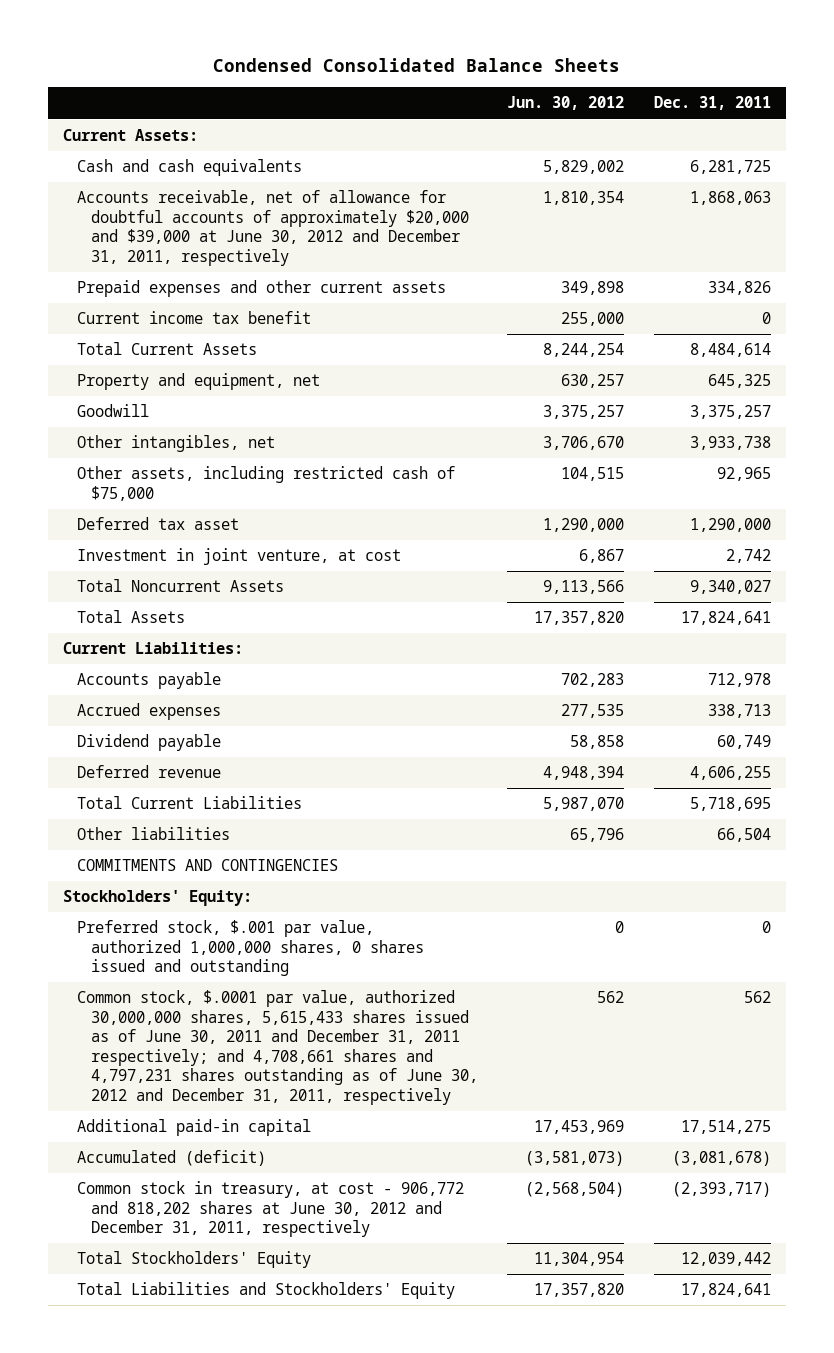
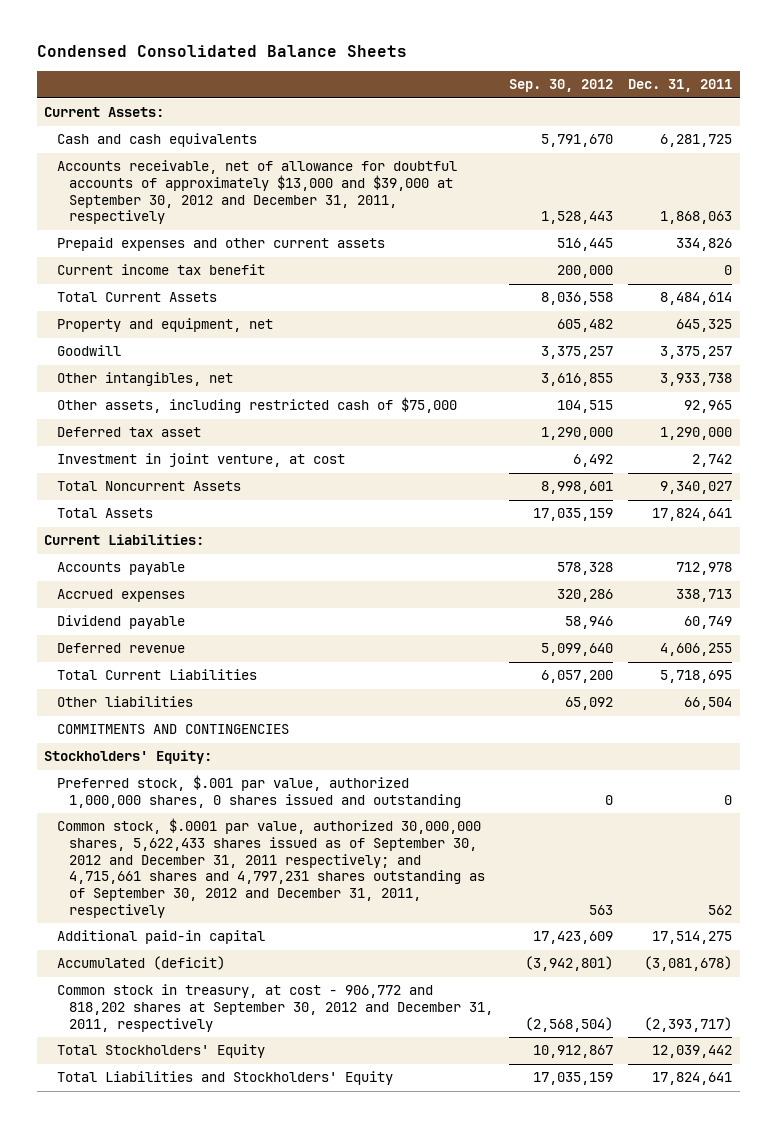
[507,96,625,111] Jun. 30, 2012 -> none
none -> [508,79,613,93] Sep. 30, 2012
[76,190,469,266] Accounts receivable, net of allowance for doubtful accounts of approximately $20,000 and $39,000 at June 30, 2012 and December 31, 2011, respectively -> [56,160,457,225] Accounts receivable, net of allowance for doubtful accounts of approximately $13,000 and $39,000 at September 30, 2012 and December 31, 2011, respectively
[76,990,478,1105] Common stock, $.0001 par value, authorized 30,000,000 shares, 5,615,433 shares issued as of June 30, 2011 and December 31, 2011 respectively; and 4,708,661 shares and 4,797,231 shares outstanding as of June 30, 2012 and December 31, 2011, respectively -> [56,818,486,918] Common stock, $.0001 par value, authorized 30,000,000 shares, 5,622,433 shares issued as of September 30, 2012 and December 31, 2011 respectively; and 4,715,661 shares and 4,797,231 shares outstanding as of September 30, 2012 and December 31, 2011, respectively
[76,1181,464,1238] Common stock in treasury, at cost - 906,772 and 818,202 shares at June 30, 2012 and December 31, 2011, respectively -> [56,984,494,1032] Common stock in treasury, at cost - 906,772 and 818,202 shares at September 30, 2012 and December 31, 2011, respectively

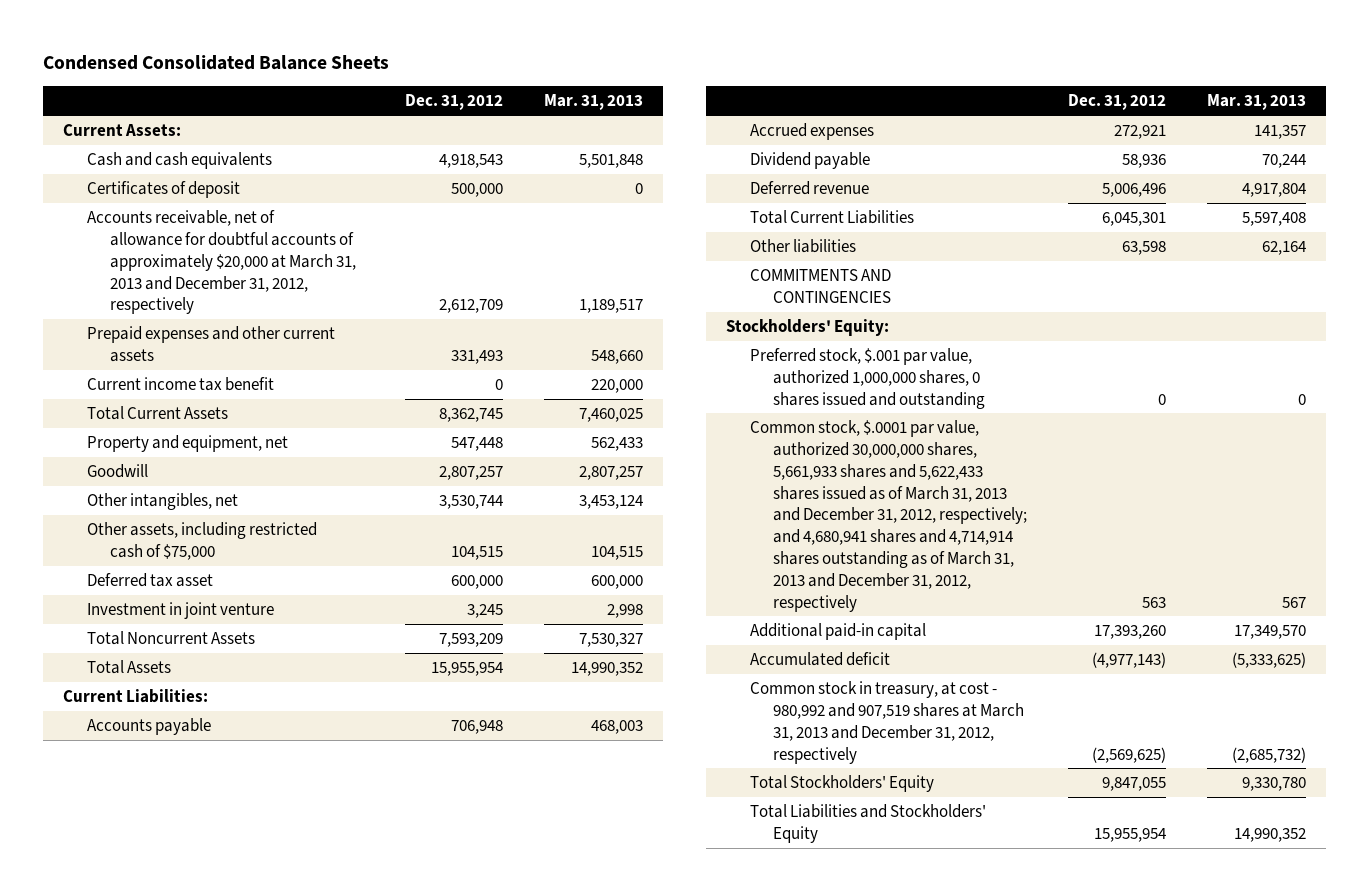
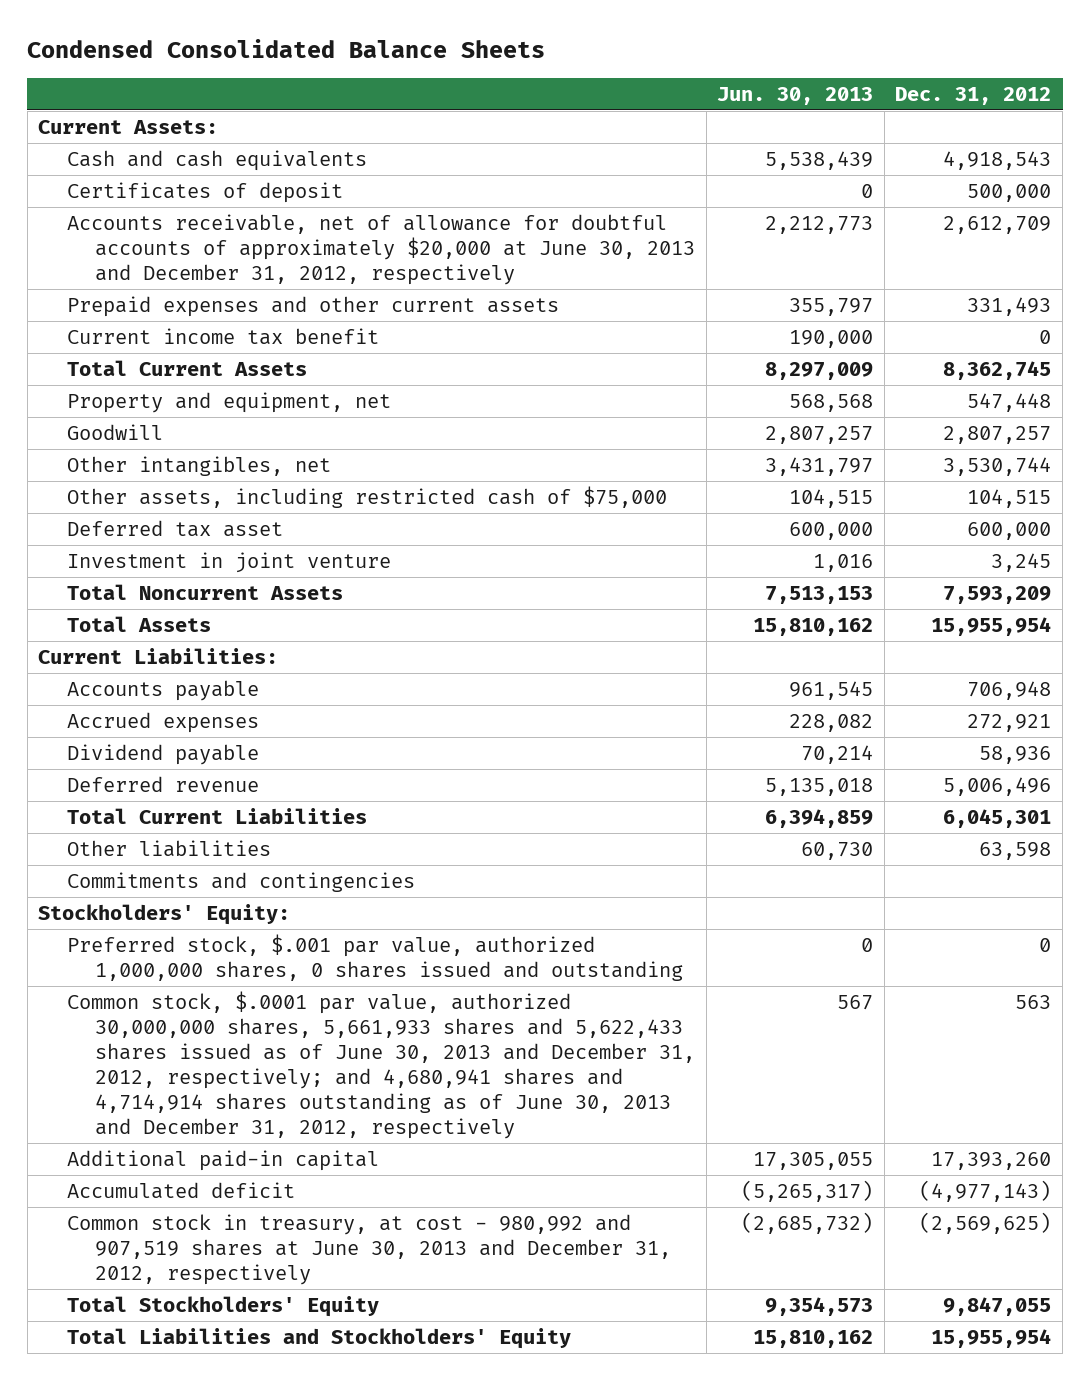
[543,94,643,111] Mar. 31, 2013 -> none
none -> [717,86,874,105] Jun. 30, 2013
[86,210,357,315] Accounts receivable, net of allowance for doubtful accounts of approximately $20,000 at March 31, 2013 and December 31, 2012, respectively -> [66,213,696,286] Accounts receivable, net of allowance for doubtful accounts of approximately $20,000 at June 30, 2013 and December 31, 2012, respectively
[749,269,892,303] COMMITMENTS AND CONTINGENCIES -> [66,871,415,892] Commitments and contingencies
[749,420,1028,612] Common stock, $.0001 par value, authorized 30,000,000 shares, 5,661,933 shares and 5,622,433 shares issued as of March 31, 2013 and December 31, 2012, respectively; and 4,680,941 shares and 4,714,914 shares outstanding as of March 31, 2013 and December 31, 2012, respectively -> [66,990,696,1140] Common stock, $.0001 par value, authorized 30,000,000 shares, 5,661,933 shares and 5,622,433 shares issued as of June 30, 2013 and December 31, 2012, respectively; and 4,680,941 shares and 4,714,914 shares outstanding as of June 30, 2013 and December 31, 2012, respectively
[749,681,1025,764] Common stock in treasury, at cost - 980,992 and 907,519 shares at March 31, 2013 and December 31, 2012, respectively -> [66,1213,672,1286] Common stock in treasury, at cost - 980,992 and 907,519 shares at June 30, 2013 and December 31, 2012, respectively

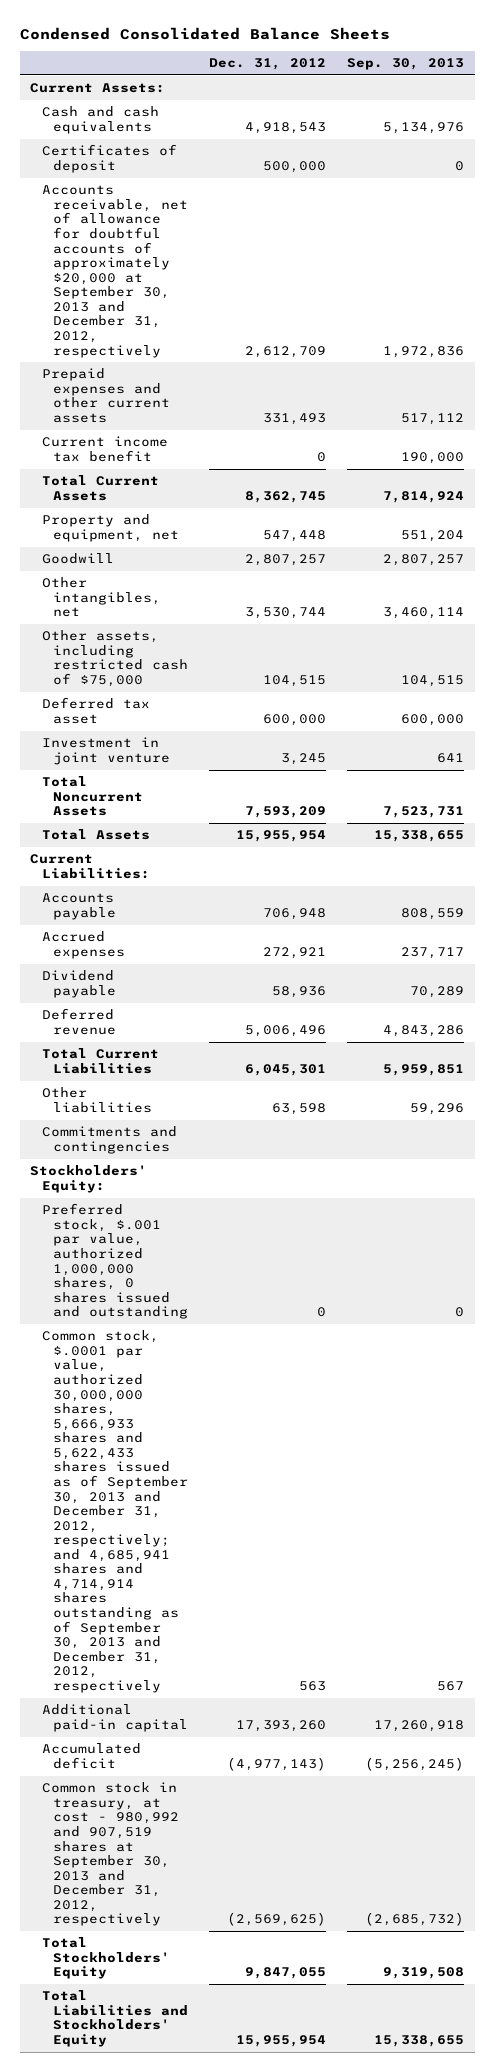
[717,86,874,105] Jun. 30, 2013 -> none
none -> [347,58,465,71] Sep. 30, 2013
[66,213,696,286] Accounts receivable, net of allowance for doubtful accounts of approximately $20,000 at June 30, 2013 and December 31, 2012, respectively -> [41,185,189,358] Accounts receivable, net of allowance for doubtful accounts of approximately $20,000 at September 30, 2013 and December 31, 2012, respectively
[66,990,696,1140] Common stock, $.0001 par value, authorized 30,000,000 shares, 5,661,933 shares and 5,622,433 shares issued as of June 30, 2013 and December 31, 2012, respectively; and 4,680,941 shares and 4,714,914 shares outstanding as of June 30, 2013 and December 31, 2012, respectively -> [41,1330,189,1693] Common stock, $.0001 par value, authorized 30,000,000 shares, 5,666,933 shares and 5,622,433 shares issued as of September 30, 2013 and December 31, 2012, respectively; and 4,685,941 shares and 4,714,914 shares outstanding as of September 30, 2013 and December 31, 2012, respectively
[66,1213,672,1286] Common stock in treasury, at cost - 980,992 and 907,519 shares at June 30, 2013 and December 31, 2012, respectively -> [41,1782,180,1927] Common stock in treasury, at cost - 980,992 and 907,519 shares at September 30, 2013 and December 31, 2012, respectively

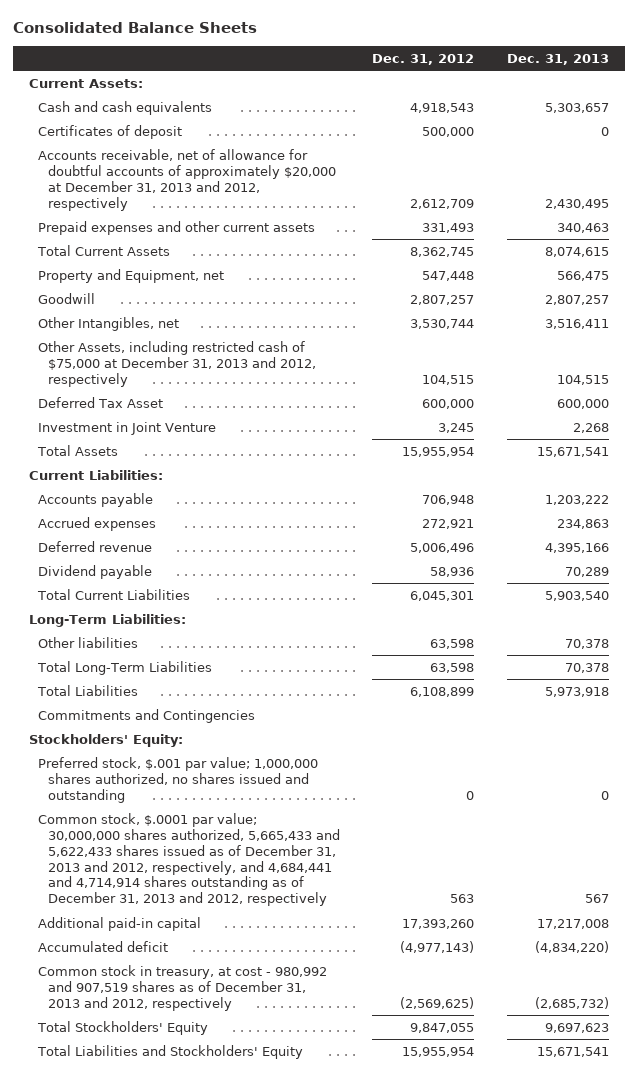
[19,26,390,40] Condensed Consolidated Balance Sheets -> [12,21,257,33] Consolidated Balance Sheets
[347,58,465,71] Sep. 30, 2013 -> none
none -> [506,53,609,65] Dec. 31, 2013
[41,185,189,358] Accounts receivable, net of allowance for doubtful accounts of approximately $20,000 at September 30, 2013 and December 31, 2012, respectively -> [38,148,336,211] Accounts receivable, net of allowance for doubtful accounts of approximately $20,000 at December 31, 2013 and 2012, respectively
[41,436,168,462] Current income tax benefit -> none
[41,514,180,542] Property and equipment, net -> [38,268,225,283] Property and Equipment, net
[41,776,144,817] Total Noncurrent Assets -> none
[41,577,162,618] Other intangibles, net -> [38,316,180,331] Other Intangibles, net
[41,630,189,688] Other assets, including restricted cash of $75,000 -> [38,340,316,387] Other Assets, including restricted cash of $75,000 at December 31, 2013 and 2012, respectively
[41,697,150,724] Deferred tax asset -> [38,396,164,408] Deferred Tax Asset
[41,737,171,765] Investment in joint venture -> [38,421,217,435] Investment in Joint Venture
[41,970,117,998] Dividend payable -> [38,564,153,579] Dividend payable
none -> [28,613,186,627] Long-Term Liabilities:
none -> [37,660,213,675] Total Long-Term Liabilities
none -> [37,684,139,696] Total Liabilities
[41,1126,177,1154] Commitments and contingencies -> [38,708,256,723] Commitments and Contingencies
[41,1203,189,1320] Preferred stock, $.001 par value, authorized 1,000,000 shares, 0 shares issued and outstanding -> [38,756,319,803] Preferred stock, $.001 par value; 1,000,000 shares authorized, no shares issued and outstanding
[41,1330,189,1693] Common stock, $.0001 par value, authorized 30,000,000 shares, 5,666,933 shares and 5,622,433 shares issued as of September 30, 2013 and December 31, 2012, respectively; and 4,685,941 shares and 4,714,914 shares outstanding as of September 30, 2013 and December 31, 2012, respectively -> [38,812,340,907] Common stock, $.0001 par value; 30,000,000 shares authorized, 5,665,433 and 5,622,433 shares issued as of December 31, 2013 and 2012, respectively, and 4,684,441 and 4,714,914 shares outstanding as of December 31, 2013 and 2012, respectively
[41,1782,180,1927] Common stock in treasury, at cost - 980,992 and 907,519 shares at September 30, 2013 and December 31, 2012, respectively -> [38,964,328,1011] Common stock in treasury, at cost - 980,992 and 907,519 shares as of December 31, 2013 and 2012, respectively

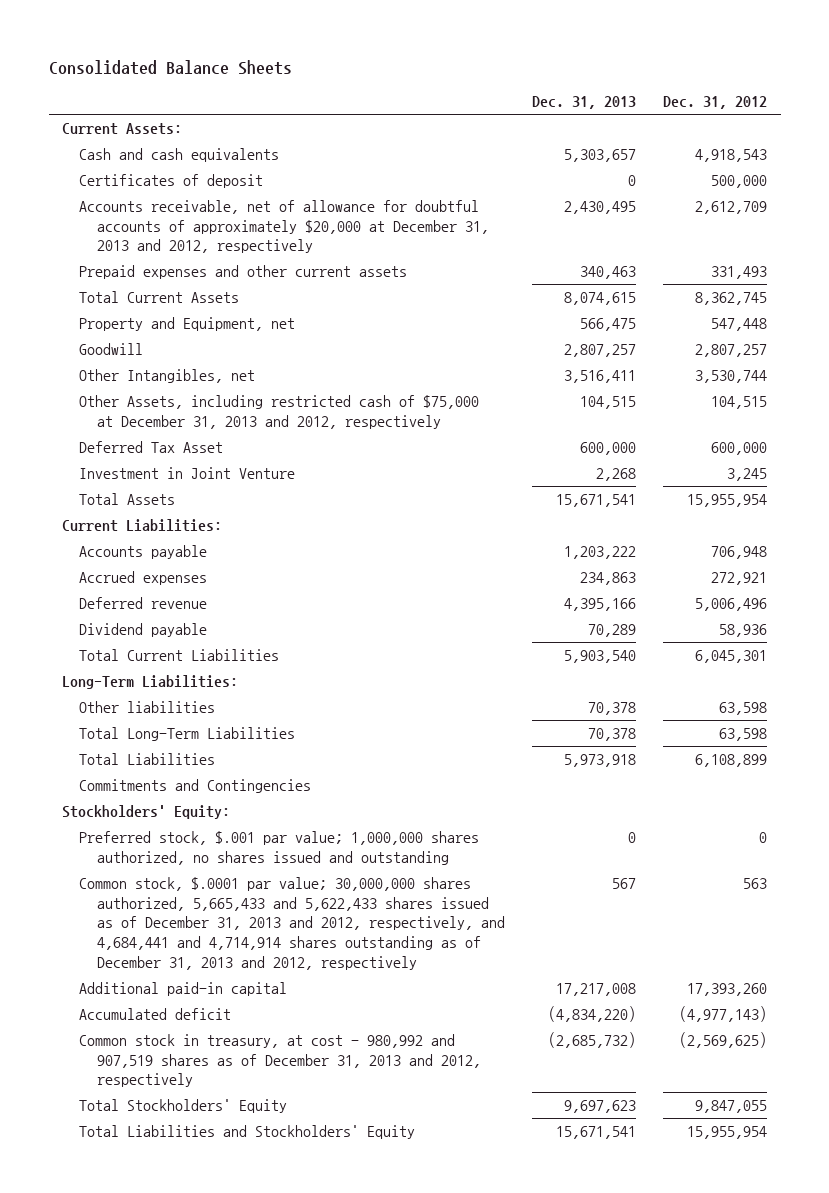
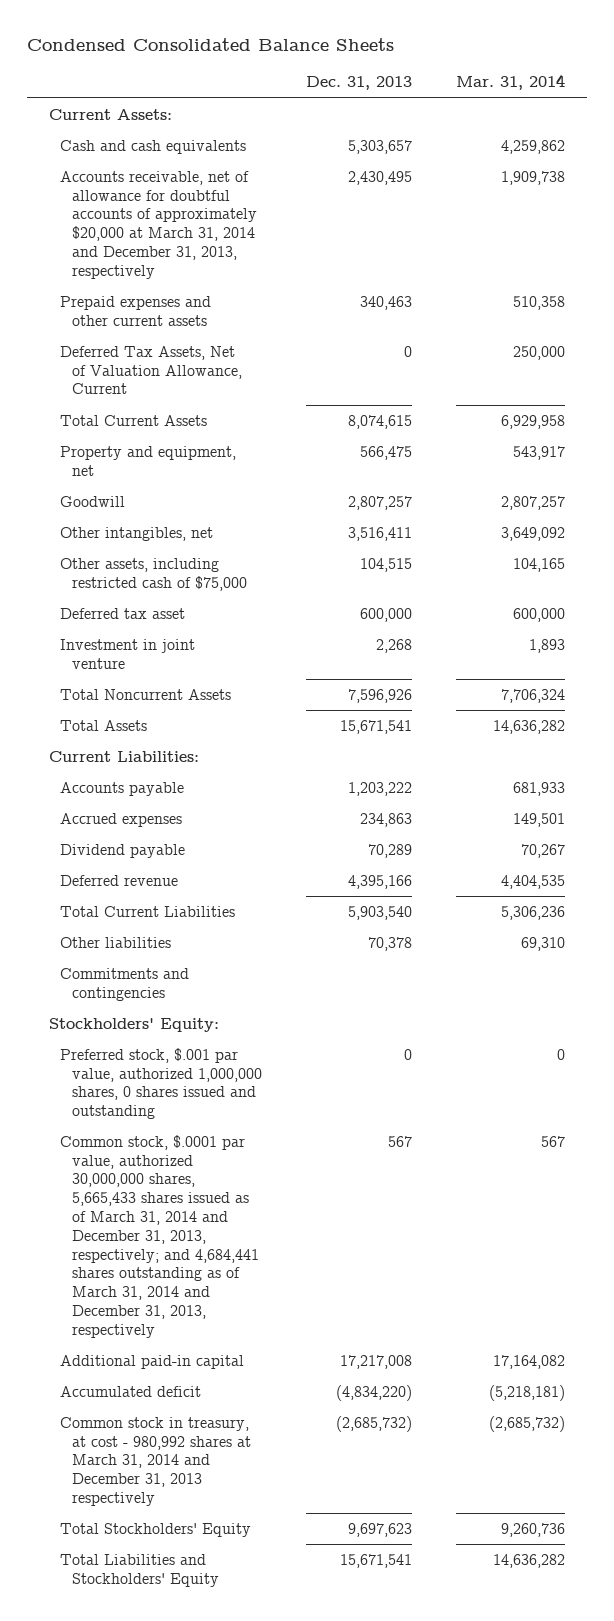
[48,59,292,75] Consolidated Balance Sheets -> [26,38,394,52] Condensed Consolidated Balance Sheets
[663,96,768,110] Dec. 31, 2012 -> none
none -> [455,74,565,91] Mar. 31, 2014
[79,173,264,188] Certificates of deposit -> none
[79,199,489,254] Accounts receivable, net of allowance for doubtful accounts of approximately $20,000 at December 31, 2013 and 2012, respectively -> [60,170,257,279] Accounts receivable, net of allowance for doubtful accounts of approximately $20,000 at March 31, 2014 and December 31, 2013, respectively
none -> [60,345,242,395] Deferred Tax Assets, Net of Valuation Allowance, Current
[79,316,296,331] Property and Equipment, net -> [60,445,237,476] Property and equipment, net
[79,368,256,383] Other Intangibles, net -> [60,526,214,541] Other intangibles, net
[79,394,480,429] Other Assets, including restricted cash of $75,000 at December 31, 2013 and 2012, respectively -> [60,557,247,591] Other assets, including restricted cash of $75,000
[79,440,224,453] Deferred Tax Asset -> [60,607,186,619] Deferred tax asset
[79,466,296,479] Investment in Joint Venture -> [60,638,196,669] Investment in joint venture
none -> [60,688,232,700] Total Noncurrent Assets
[79,596,208,609] Deferred revenue -> [60,874,179,886] Deferred revenue
[62,674,239,689] Long-Term Liabilities: -> none
[79,726,296,741] Total Long-Term Liabilities -> none
[79,752,216,765] Total Liabilities -> none
[79,778,312,793] Commitments and Contingencies -> [60,967,190,1001] Commitments and contingencies
[79,830,480,865] Preferred stock, $.001 par value; 1,000,000 shares authorized, no shares issued and outstanding -> [60,1047,262,1120] Preferred stock, $.001 par value, authorized 1,000,000 shares, 0 shares issued and outstanding
[79,876,505,970] Common stock, $.0001 par value; 30,000,000 shares authorized, 5,665,433 and 5,622,433 shares issued as of December 31, 2013 and 2012, respectively, and 4,684,441 and 4,714,914 shares outstanding as of December 31, 2013 and 2012, respectively -> [60,1134,259,1338] Common stock, $.0001 par value, authorized 30,000,000 shares, 5,665,433 shares issued as of March 31, 2014 and December 31, 2013, respectively; and 4,684,441 shares outstanding as of March 31, 2014 and December 31, 2013, respectively
[79,1033,481,1088] Common stock in treasury, at cost - 980,992 and 907,519 shares as of December 31, 2013 and 2012, respectively -> [60,1416,251,1507] Common stock in treasury, at cost - 980,992 shares at March 31, 2014 and December 31, 2013 respectively

